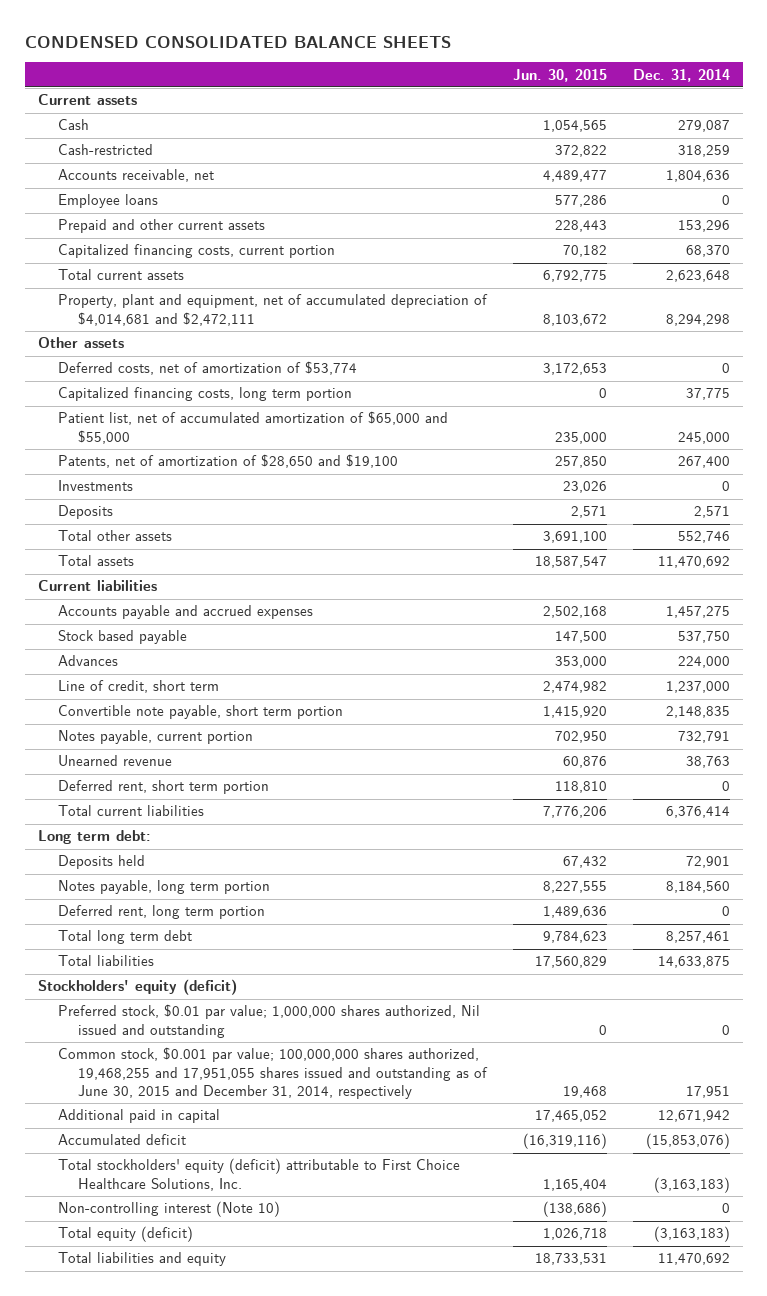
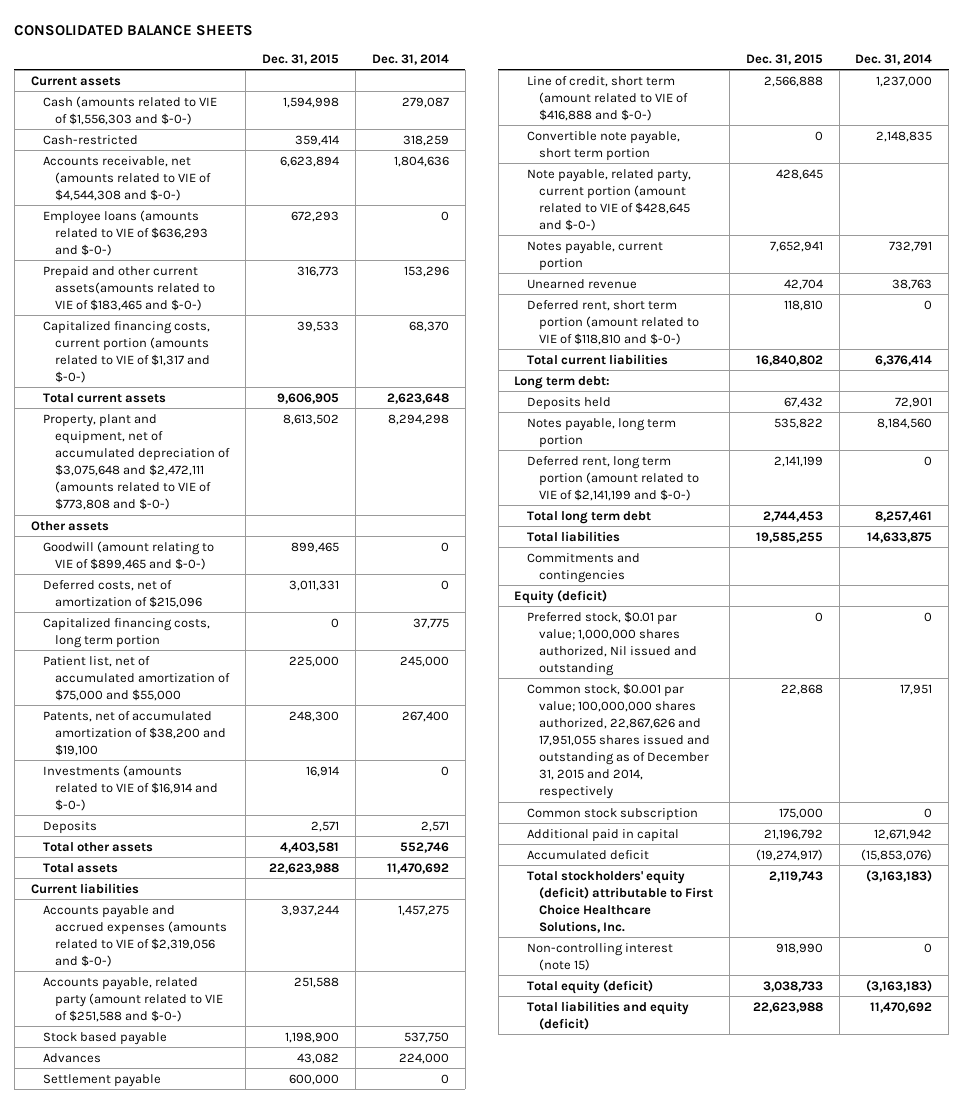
[24,35,451,48] CONDENSED CONSOLIDATED BALANCE SHEETS -> [14,24,254,36] CONSOLIDATED BALANCE SHEETS
[512,68,607,82] Jun. 30, 2015 -> none
none -> [262,53,340,65] Dec. 31, 2015
[57,119,89,131] Cash -> [43,95,218,125] Cash (amounts related to VIE of $1,556,303 and $-0-)
[57,169,214,183] Accounts receivable, net -> [43,155,212,201] Accounts receivable, net (amounts related to VIE of $4,544,308 and $-0-)
[57,194,158,209] Employee loans -> [43,209,209,256] Employee loans (amounts related to VIE of $636,293 and $-0-)
[57,219,265,234] Prepaid and other current assets -> [43,265,216,311] Prepaid and other current assets(amounts related to VIE of $183,465 and $-0-)
[57,244,335,259] Capitalized financing costs, current portion -> [43,320,211,383] Capitalized financing costs, current portion (amounts related to VIE of $1,317 and $-0-)
[57,294,488,326] Property, plant and equipment, net of accumulated depreciation of $4,014,681 and $2,472,111 -> [43,413,231,511] Property, plant and equipment, net of accumulated depreciation of $3,075,648 and $2,472,111 (amounts related to VIE of $773,808 and $-0-)
none -> [43,540,215,570] Goodwill (amount relating to VIE of $899,465 and $-0-)
[57,361,357,376] Deferred costs, net of amortization of $53,774 -> [43,579,203,608] Deferred costs, net of amortization of $215,096
[57,411,448,444] Patient list, net of accumulated amortization of $65,000 and $55,000 -> [43,655,231,701] Patient list, net of accumulated amortization of $75,000 and $55,000
[57,454,398,469] Patents, net of amortization of $28,650 and $19,100 -> [43,710,227,756] Patents, net of accumulated amortization of $38,200 and $19,100
[57,480,133,492] Investments -> [43,764,219,811] Investments (amounts related to VIE of $16,914 and $-0-)
[57,605,313,620] Accounts payable and accrued expenses -> [43,904,228,967] Accounts payable and accrued expenses (amounts related to VIE of $2,319,056 and $-0-)
none -> [43,976,224,1022] Accounts payable, related party (amount related to VIE of $251,588 and $-0-)
none -> [43,1073,162,1087] Settlement payable
[57,680,219,694] Line of credit, short term -> [526,75,689,121] Line of credit, short term (amount related to VIE of $416,888 and $-0-)
none -> [526,168,691,231] Note payable, related party, current portion (amount related to VIE of $428,645 and $-0-)
[57,780,269,795] Deferred rent, short term portion -> [526,299,700,345] Deferred rent, short term portion (amount related to VIE of $118,810 and $-0-)
[57,905,265,920] Deferred rent, long term portion -> [526,455,700,501] Deferred rent, long term portion (amount related to VIE of $2,141,199 and $-0-)
none -> [526,552,640,583] Commitments and contingencies
[37,979,237,996] Stockholders' equity (deficit) -> [514,589,608,604] Equity (deficit)
[57,1047,488,1100] Common stock, $0.001 par value; 100,000,000 shares authorized, 19,468,255 and 17,951,055 shares issued and outstanding as of June 30, 2015 and December 31, 2014, respectively -> [526,682,711,800] Common stock, $0.001 par value; 100,000,000 shares authorized, 22,867,626 and 17,951,055 shares issued and outstanding as of December 31, 2015 and 2014, respectively
none -> [526,807,698,821] Common stock subscription
[57,1201,280,1218] Non-controlling interest (Note 10) -> [526,942,673,971] Non-controlling interest (note 15)
[57,1252,226,1267] Total liabilities and equity -> [526,1000,689,1030] Total liabilities and equity (deficit)

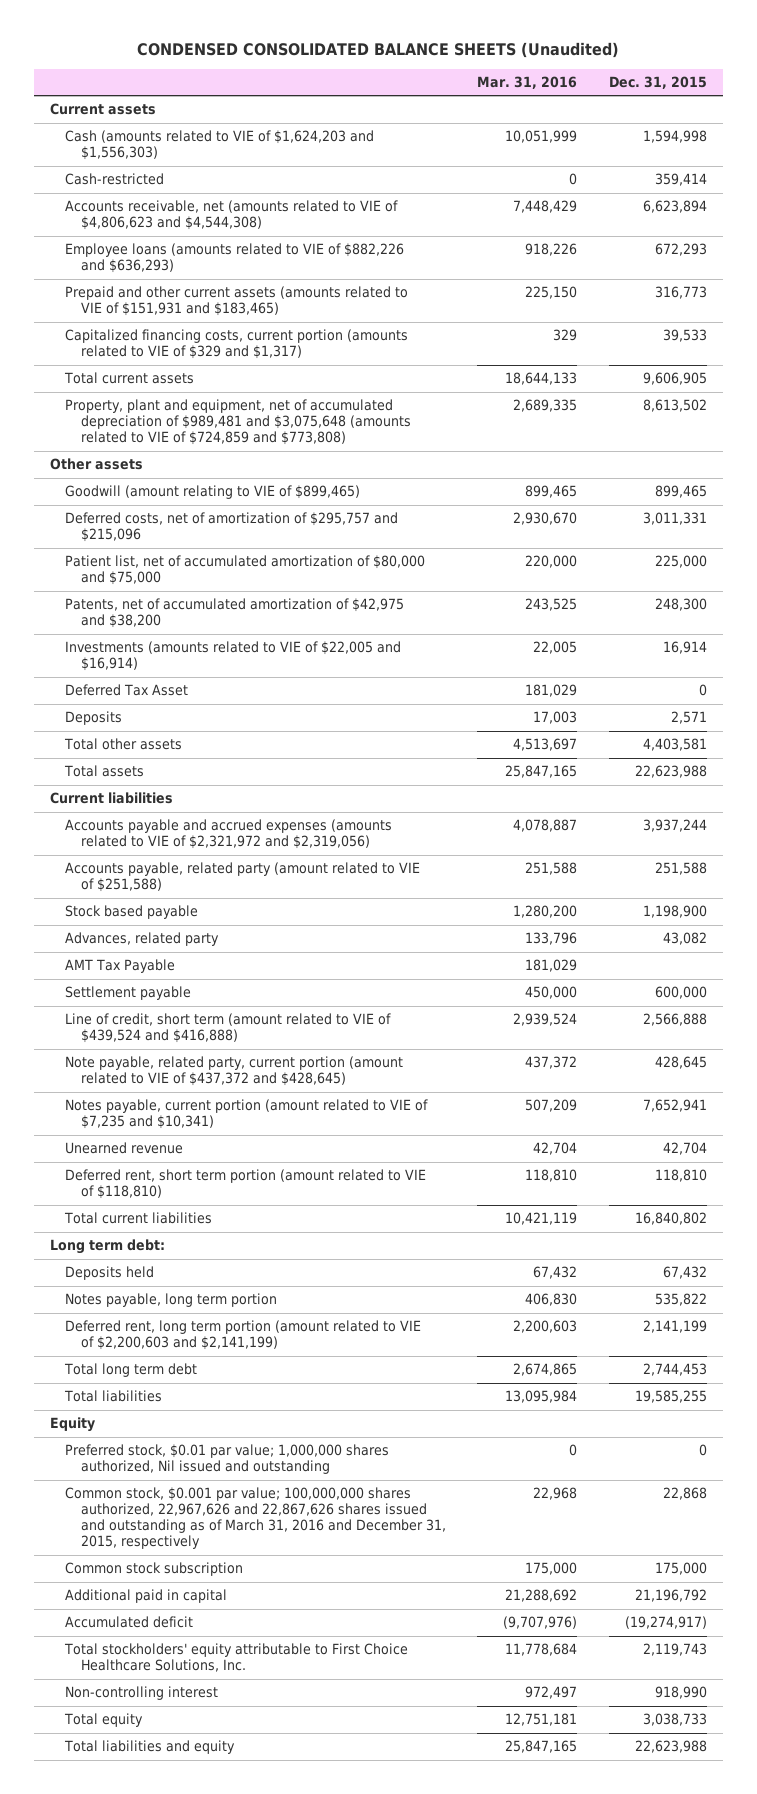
[14,24,254,36] CONSOLIDATED BALANCE SHEETS -> [137,41,620,58] CONDENSED CONSOLIDATED BALANCE SHEETS (Unaudited)
[371,53,449,65] Dec. 31, 2014 -> none
none -> [477,75,578,89] Mar. 31, 2016
[43,95,218,125] Cash (amounts related to VIE of $1,556,303 and $-0-) -> [65,130,375,161] Cash (amounts related to VIE of $1,624,203 and $1,556,303)
[43,155,212,201] Accounts receivable, net (amounts related to VIE of $4,544,308 and $-0-) -> [65,200,399,231] Accounts receivable, net (amounts related to VIE of $4,806,623 and $4,544,308)
[43,209,209,256] Employee loans (amounts related to VIE of $636,293 and $-0-) -> [65,243,405,274] Employee loans (amounts related to VIE of $882,226 and $636,293)
[43,265,216,311] Prepaid and other current assets(amounts related to VIE of $183,465 and $-0-) -> [65,286,409,317] Prepaid and other current assets (amounts related to VIE of $151,931 and $183,465)
[43,320,211,383] Capitalized financing costs, current portion (amounts related to VIE of $1,317 and $-0-) -> [65,329,409,360] Capitalized financing costs, current portion (amounts related to VIE of $329 and $1,317)
[43,413,231,511] Property, plant and equipment, net of accumulated depreciation of $3,075,648 and $2,472,111 (amounts related to VIE of $773,808 and $-0-) -> [65,399,411,446] Property, plant and equipment, net of accumulated depreciation of $989,481 and $3,075,648 (amounts related to VIE of $724,859 and $773,808)
[43,617,211,648] Capitalized financing costs, long term portion -> none
[43,540,215,570] Goodwill (amount relating to VIE of $899,465 and $-0-) -> [65,485,361,500] Goodwill (amount relating to VIE of $899,465)
[43,579,203,608] Deferred costs, net of amortization of $215,096 -> [65,512,399,543] Deferred costs, net of amortization of $295,757 and $215,096
[43,655,231,701] Patient list, net of accumulated amortization of $75,000 and $55,000 -> [65,555,426,586] Patient list, net of accumulated amortization of $80,000 and $75,000
[43,710,227,756] Patents, net of accumulated amortization of $38,200 and $19,100 -> [65,598,405,629] Patents, net of accumulated amortization of $42,975 and $38,200
[43,764,219,811] Investments (amounts related to VIE of $16,914 and $-0-) -> [65,641,402,672] Investments (amounts related to VIE of $22,005 and $16,914)
none -> [65,684,189,697] Deferred Tax Asset
[43,904,228,967] Accounts payable and accrued expenses (amounts related to VIE of $2,319,056 and $-0-) -> [65,819,393,850] Accounts payable and accrued expenses (amounts related to VIE of $2,321,972 and $2,319,056)
[43,976,224,1022] Accounts payable, related party (amount related to VIE of $251,588 and $-0-) -> [65,862,421,893] Accounts payable, related party (amount related to VIE of $251,588)
[43,1052,102,1063] Advances -> [65,932,220,947] Advances, related party
none -> [65,959,176,974] AMT Tax Payable
[526,130,680,161] Convertible note payable, short term portion -> none
[526,75,689,121] Line of credit, short term (amount related to VIE of $416,888 and $-0-) -> [65,1013,392,1044] Line of credit, short term (amount related to VIE of $439,524 and $416,888)
[526,168,691,231] Note payable, related party, current portion (amount related to VIE of $428,645 and $-0-) -> [65,1056,404,1087] Note payable, related party, current portion (amount related to VIE of $437,372 and $428,645)
[526,240,663,271] Notes payable, current portion -> [65,1099,429,1130] Notes payable, current portion (amount related to VIE of $7,235 and $10,341)
[526,299,700,345] Deferred rent, short term portion (amount related to VIE of $118,810 and $-0-) -> [65,1169,427,1200] Deferred rent, short term portion (amount related to VIE of $118,810)
[526,455,700,501] Deferred rent, long term portion (amount related to VIE of $2,141,199 and $-0-) -> [65,1320,422,1351] Deferred rent, long term portion (amount related to VIE of $2,200,603 and $2,141,199)
[526,552,640,583] Commitments and contingencies -> none
[514,589,608,604] Equity (deficit) -> [49,1417,95,1433] Equity
[526,682,711,800] Common stock, $0.001 par value; 100,000,000 shares authorized, 22,867,626 and 17,951,055 shares issued and outstanding as of December 31, 2015 and 2014, respectively -> [65,1487,446,1550] Common stock, $0.001 par value; 100,000,000 shares authorized, 22,967,626 and 22,867,626 shares issued and outstanding as of March 31, 2016 and December 31, 2015, respectively
[526,869,714,933] Total stockholders' equity (deficit) attributable to First Choice Healthcare Solutions, Inc. -> [64,1643,409,1673] Total stockholders' equity attributable to First Choice Healthcare Solutions, Inc.
[526,942,673,971] Non-controlling interest (note 15) -> [65,1686,219,1701] Non-controlling interest
[526,979,653,994] Total equity (deficit) -> [64,1713,144,1728] Total equity
[526,1000,689,1030] Total liabilities and equity (deficit) -> [64,1740,236,1755] Total liabilities and equity

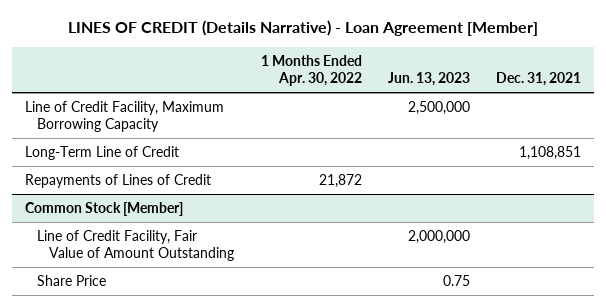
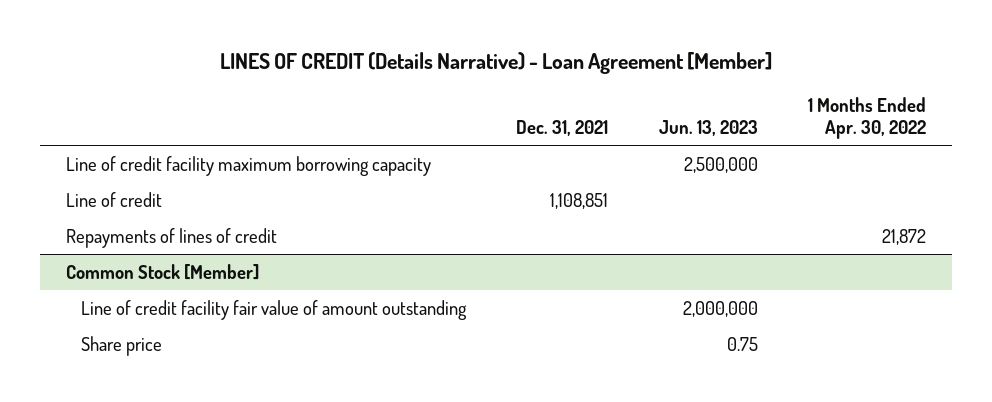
[25,100,225,133] Line of Credit Facility, Maximum Borrowing Capacity -> [65,155,431,176] Line of credit facility maximum borrowing capacity
[25,145,180,160] Long-Term Line of Credit -> [65,191,162,207] Line of credit
[25,173,212,188] Repayments of Lines of Credit -> [65,227,277,248] Repayments of lines of credit
[37,229,235,262] Line of Credit Facility, Fair Value of Amount Outstanding -> [80,299,467,320] Line of credit facility fair value of amount outstanding
[37,274,107,286] Share Price -> [80,335,162,356] Share price

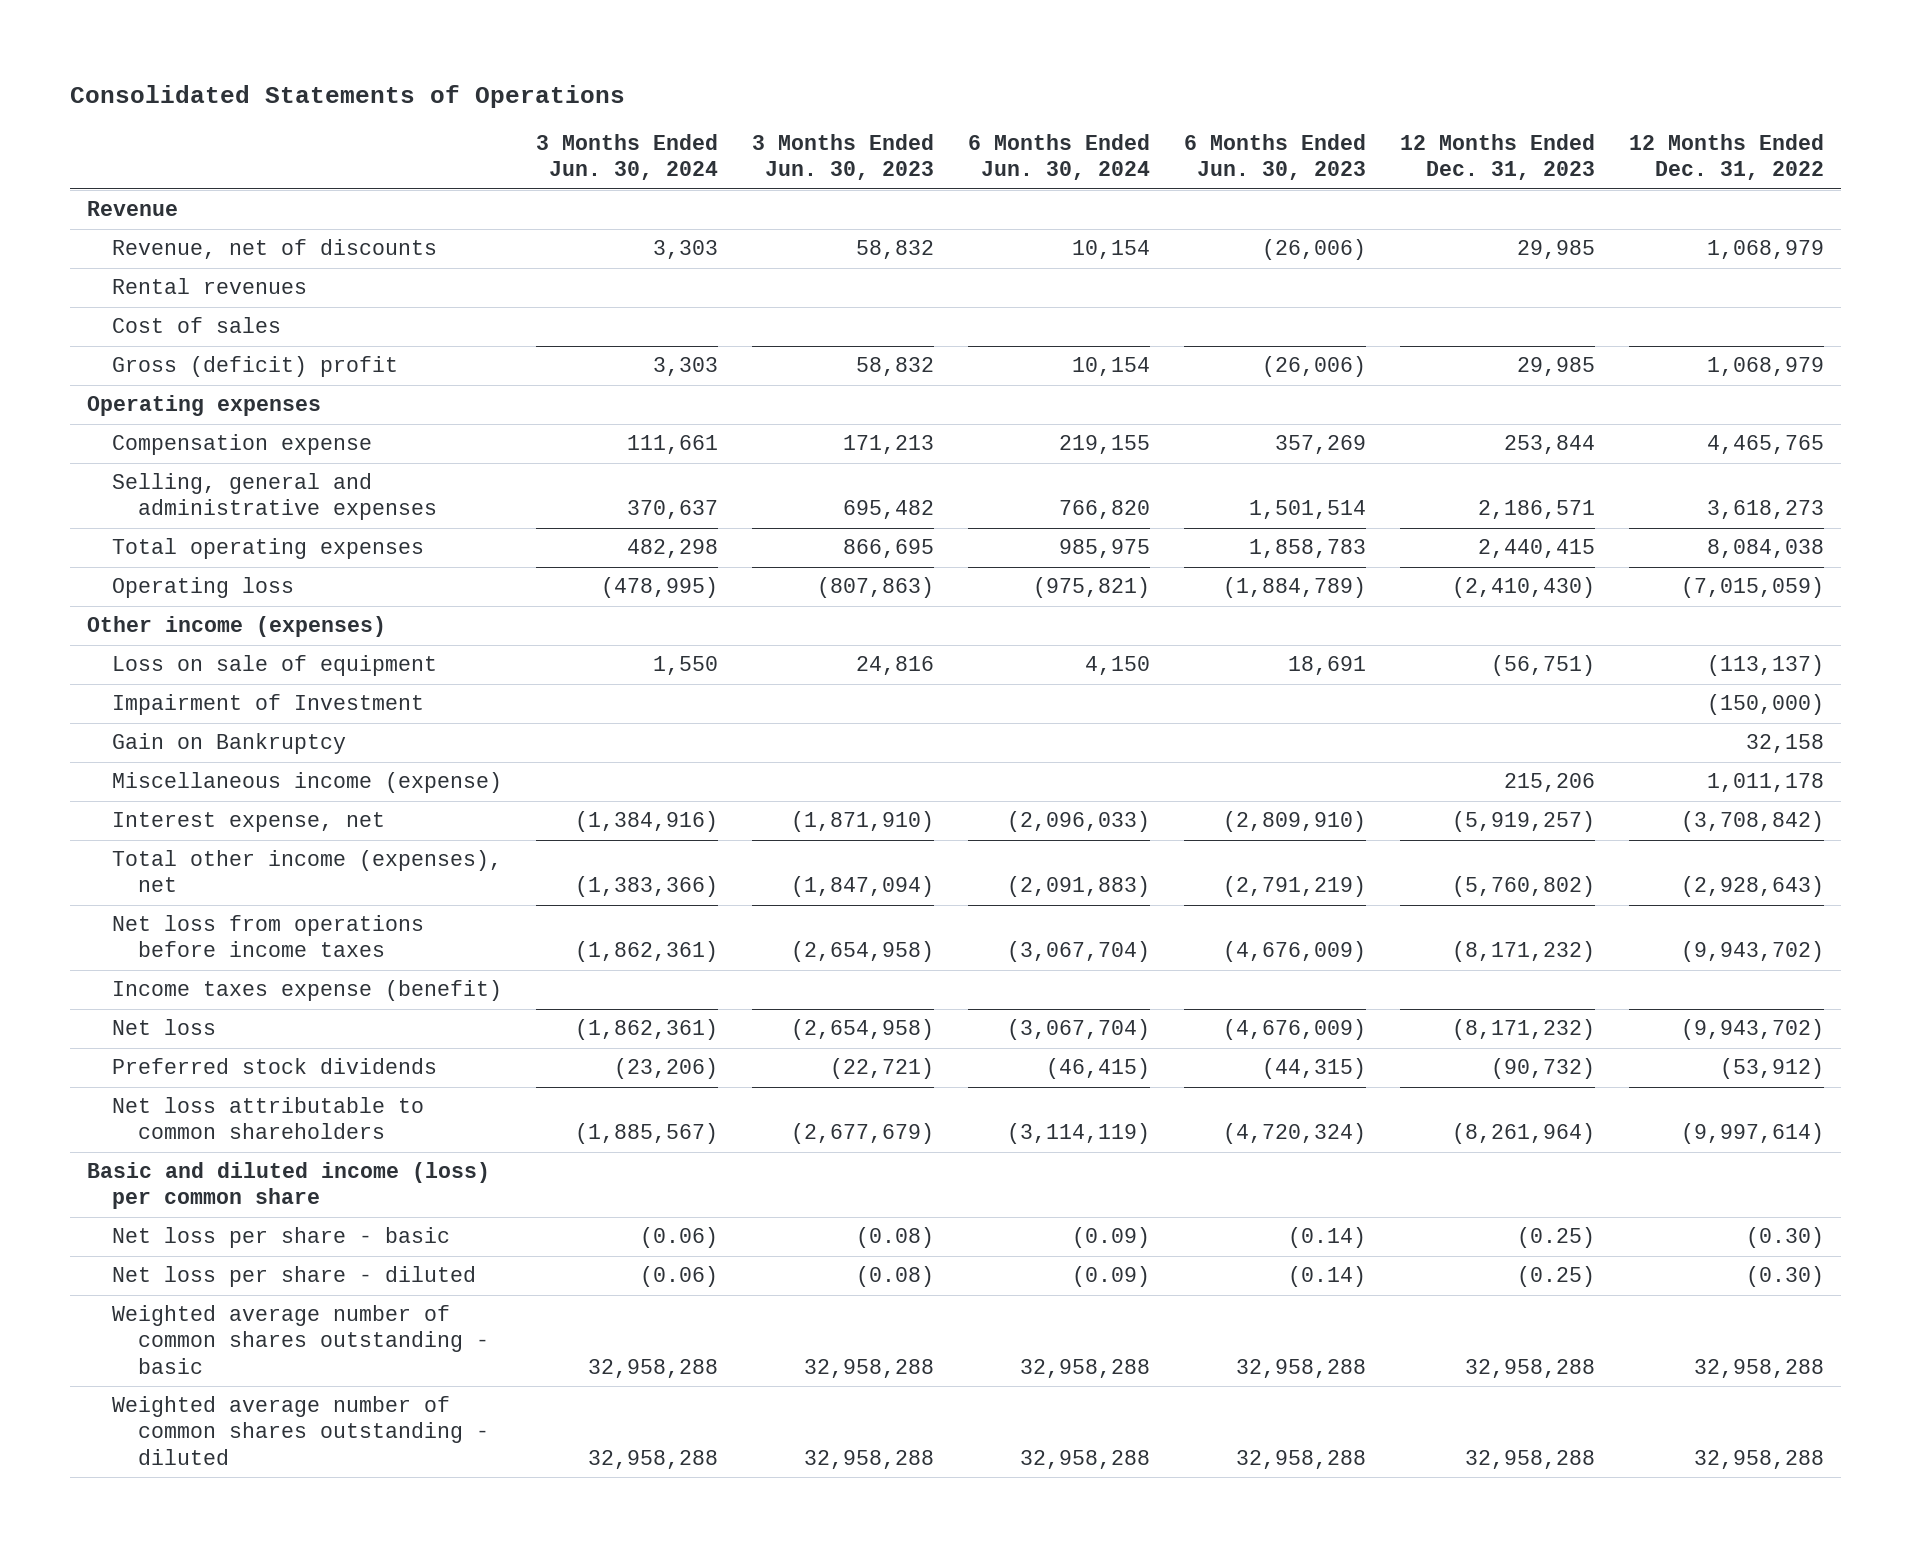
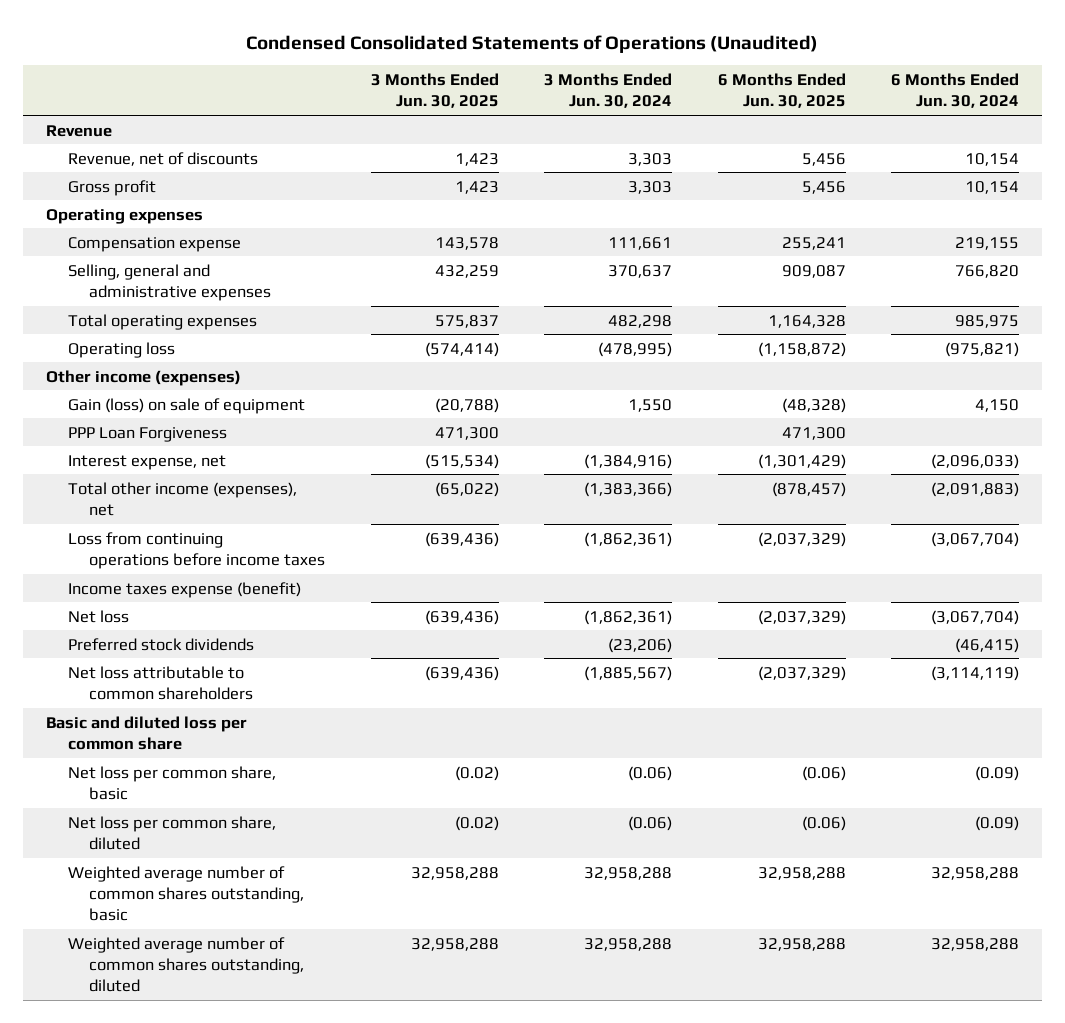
[69,84,625,108] Consolidated Statements of Operations -> [246,34,819,53] Condensed Consolidated Statements of Operations (Unaudited)
[752,134,935,181] 3 Months Ended Jun. 30, 2023 -> none
[1184,134,1367,181] 6 Months Ended Jun. 30, 2023 -> none
[1400,134,1596,181] 12 Months Ended Dec. 31, 2023 -> none
[1629,134,1825,181] 12 Months Ended Dec. 31, 2022 -> none
none -> [370,72,499,109] 3 Months Ended Jun. 30, 2025
none -> [717,72,846,109] 6 Months Ended Jun. 30, 2025
[112,278,308,295] Rental revenues -> none
[112,317,282,334] Cost of sales -> none
[112,356,399,378] Gross (deficit) profit -> [67,179,156,196] Gross profit
[112,694,425,716] Impairment of Investment -> none
[112,733,347,755] Gain on Bankruptcy -> none
[112,772,503,794] Miscellaneous income (expense) -> none
[112,655,438,677] Loss on sale of equipment -> [67,397,305,414] Gain (loss) on sale of equipment
none -> [67,426,227,442] PPP Loan Forgiveness
[112,915,425,958] Net loss from operations before income taxes -> [67,531,326,570] Loss from continuing operations before income taxes
[86,1162,490,1210] Basic and diluted income (loss) per common share -> [45,715,247,751] Basic and diluted loss per common share
[112,1227,451,1249] Net loss per share - basic -> [67,765,276,801] Net loss per common share, basic
[112,1266,477,1288] Net loss per share - diluted -> [67,815,276,851] Net loss per common share, diluted
[112,1305,490,1374] Weighted average number of common shares outstanding - basic -> [67,865,305,922] Weighted average number of common shares outstanding, basic
[112,1396,490,1465] Weighted average number of common shares outstanding - diluted -> [67,936,305,993] Weighted average number of common shares outstanding, diluted

